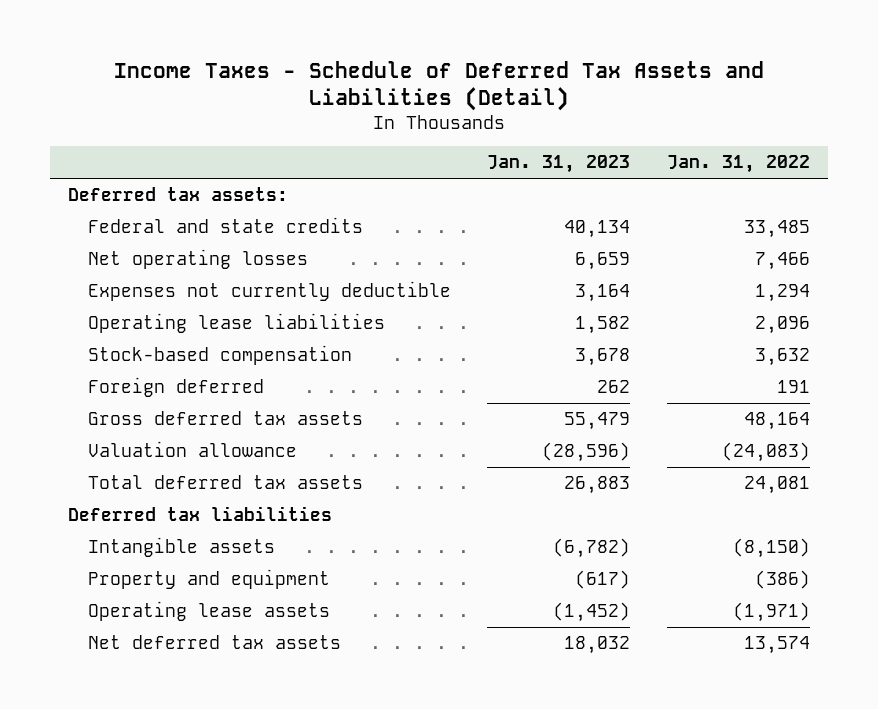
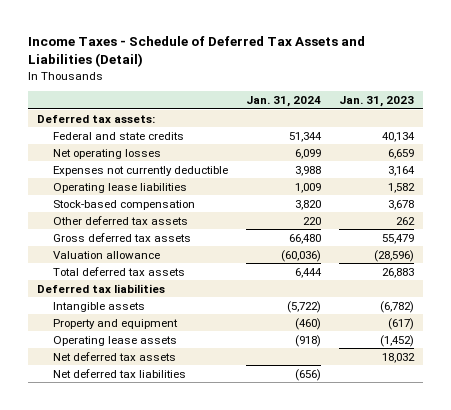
[666,155,810,174] Jan. 31, 2022 -> none
none -> [246,95,322,107] Jan. 31, 2024
[87,376,264,397] Foreign deferred -> [52,215,188,225] Other deferred tax assets
none -> [52,368,186,378] Net deferred tax liabilities

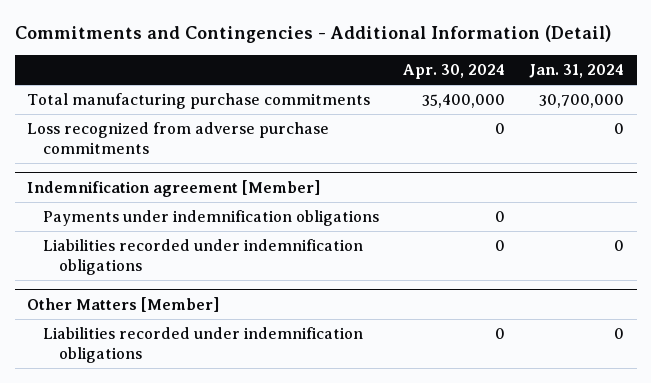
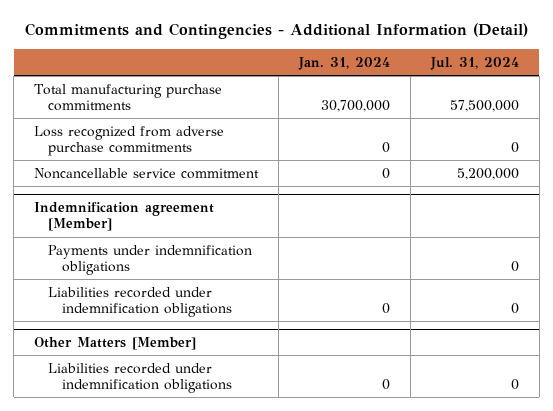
[403,63,506,79] Apr. 30, 2024 -> none
none -> [430,57,520,71] Jul. 31, 2024
none -> [34,167,260,179] Noncancellable service commitment

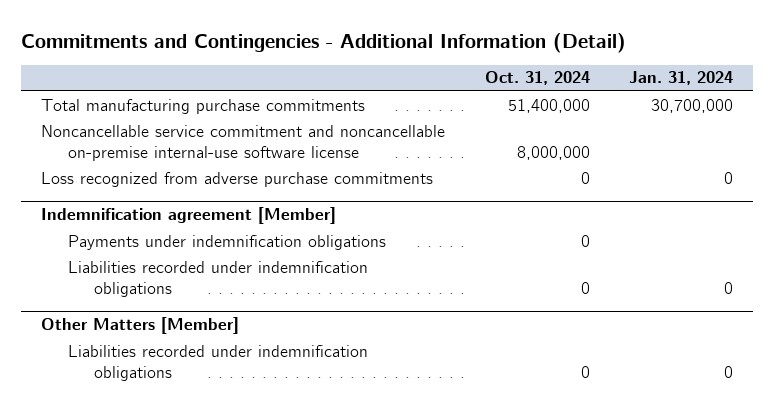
[430,57,520,71] Jul. 31, 2024 -> none
none -> [484,71,590,86] Oct. 31, 2024
none -> [41,124,446,161] Noncancellable service commitment and noncancellable on-premise internal-use software license
[34,167,260,179] Noncancellable service commitment -> none

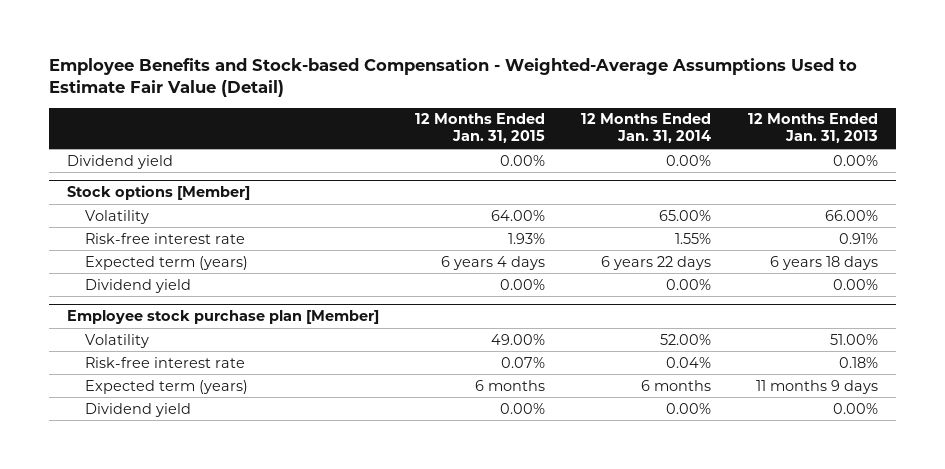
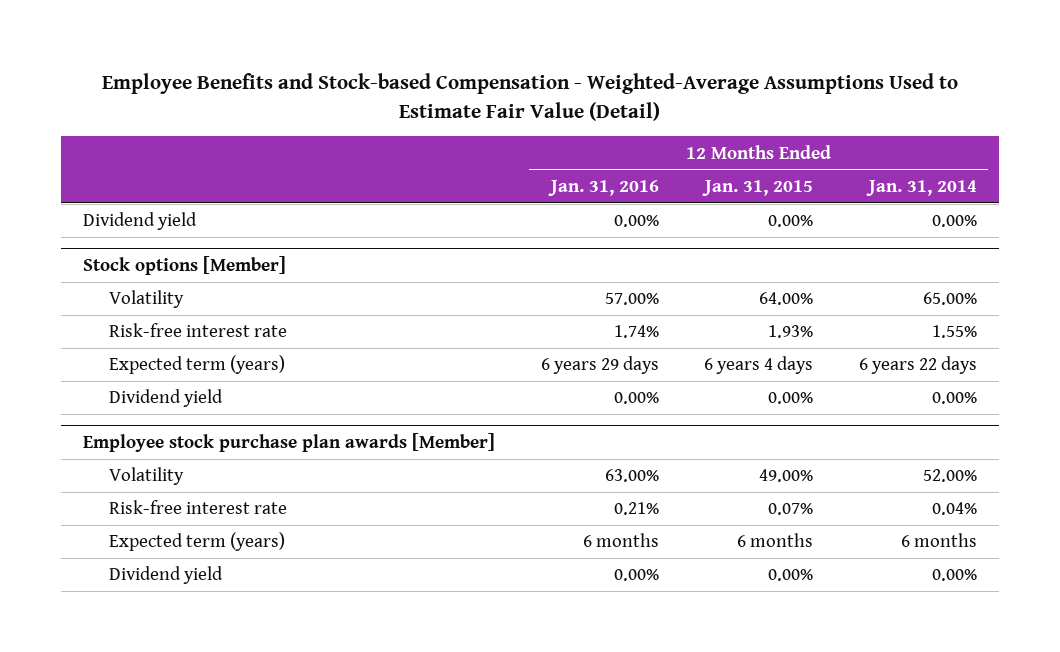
[747,113,878,144] 12 Months Ended Jan. 31, 2013 -> none
none -> [547,179,659,196] Jan. 31, 2016
[66,310,379,325] Employee stock purchase plan [Member] -> [83,433,496,453] Employee stock purchase plan awards [Member]

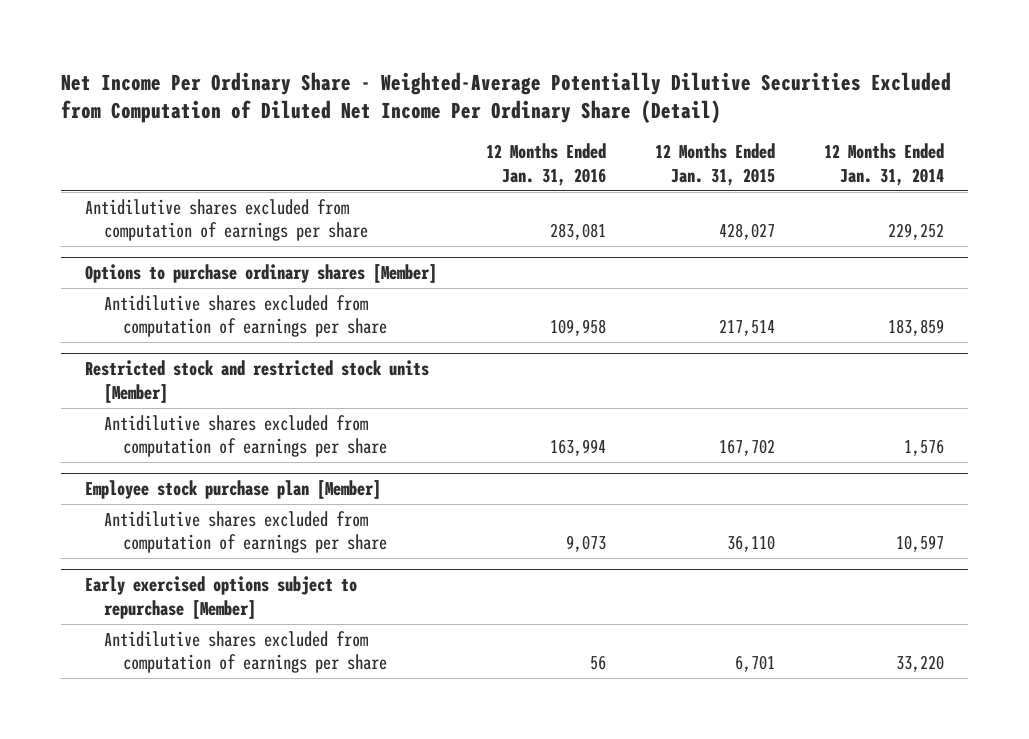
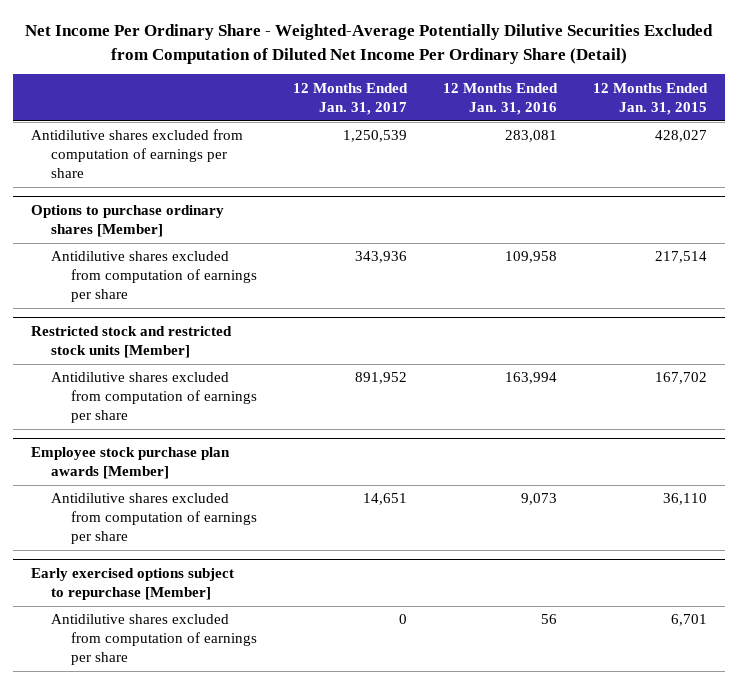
[823,143,944,187] 12 Months Ended Jan. 31, 2014 -> none
none -> [292,82,408,115] 12 Months Ended Jan. 31, 2017
[85,480,382,500] Employee stock purchase plan [Member] -> [31,446,231,479] Employee stock purchase plan awards [Member]

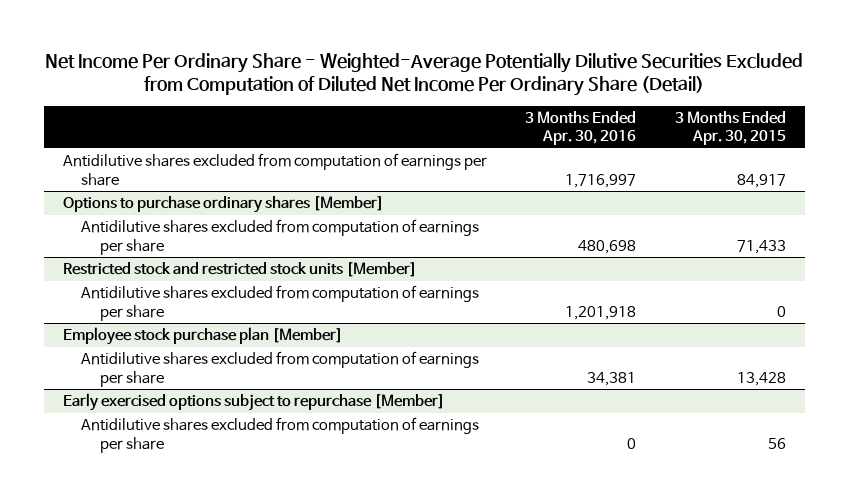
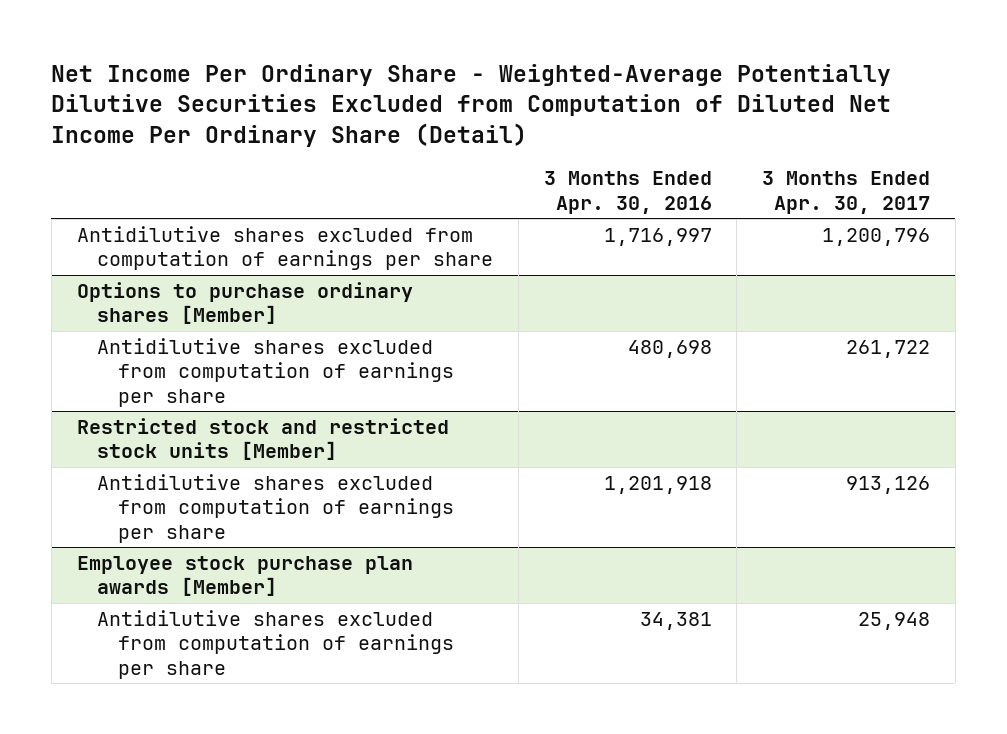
[674,110,786,146] 3 Months Ended Apr. 30, 2015 -> none
none -> [762,171,931,214] 3 Months Ended Apr. 30, 2017
[62,327,343,346] Employee stock purchase plan [Member] -> [76,556,413,597] Employee stock purchase plan awards [Member]
[62,393,445,412] Early exercised options subject to repurchase [Member] -> none
[81,417,480,453] Antidilutive shares excluded from computation of earnings per share -> none

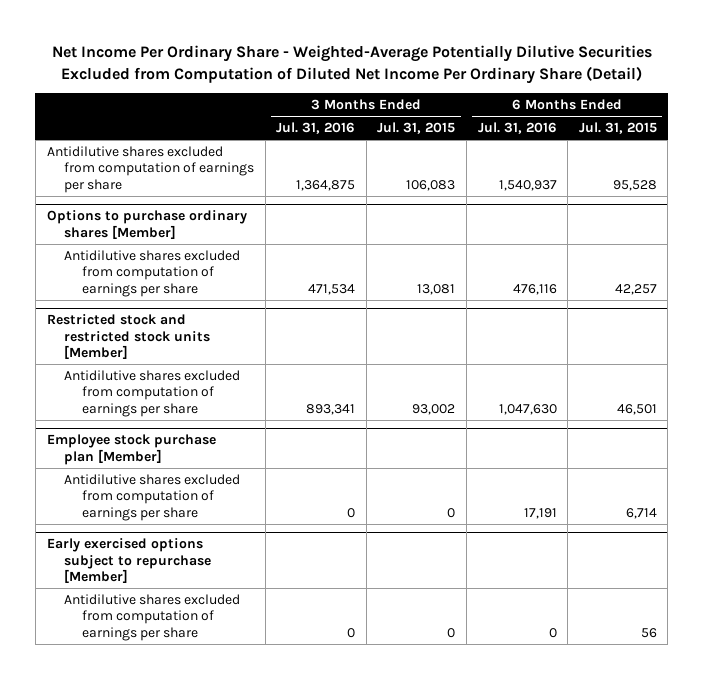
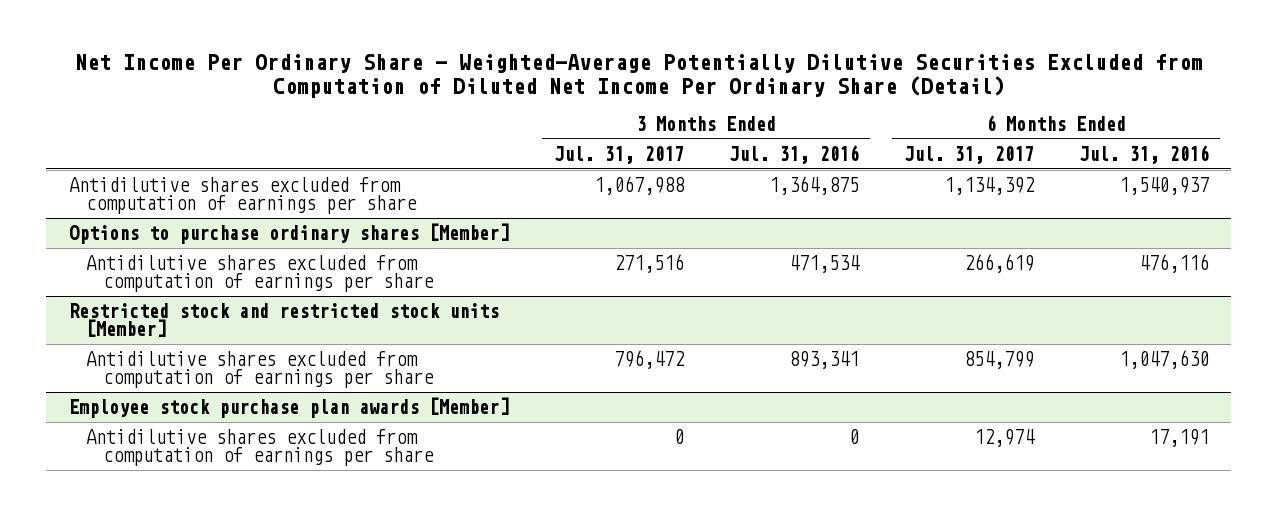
[377,122,456,135] Jul. 31, 2015 -> none
[578,122,657,135] Jul. 31, 2015 -> none
none -> [553,145,684,164] Jul. 31, 2017
none -> [903,145,1034,164] Jul. 31, 2017
[46,434,216,465] Employee stock purchase plan [Member] -> [68,396,509,418] Employee stock purchase plan awards [Member]
[46,538,212,584] Early exercised options subject to repurchase [Member] -> none
[64,593,241,641] Antidilutive shares excluded from computation of earnings per share -> none

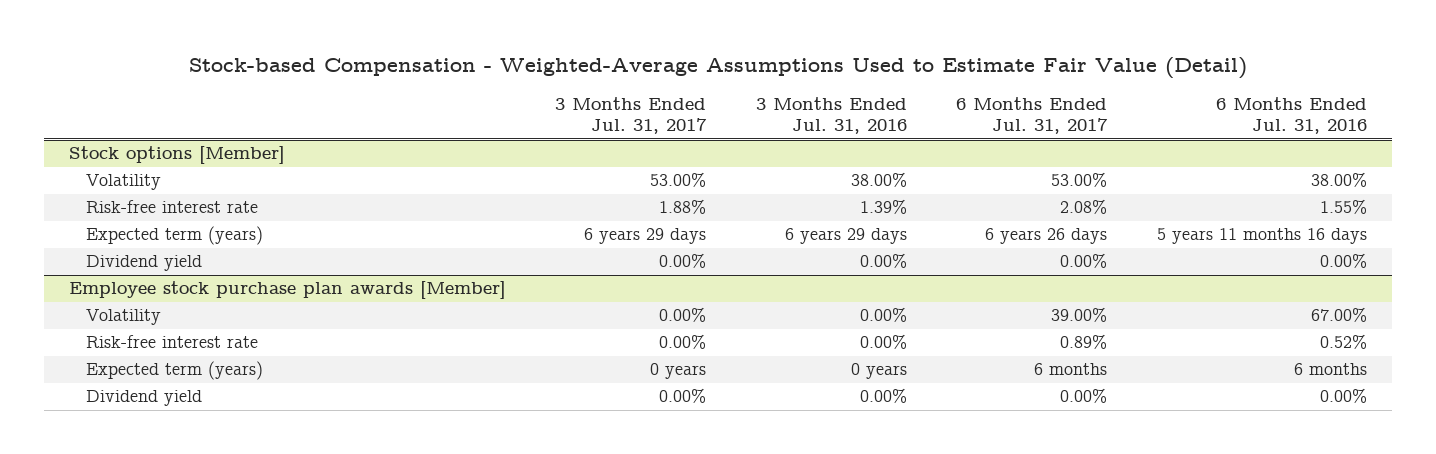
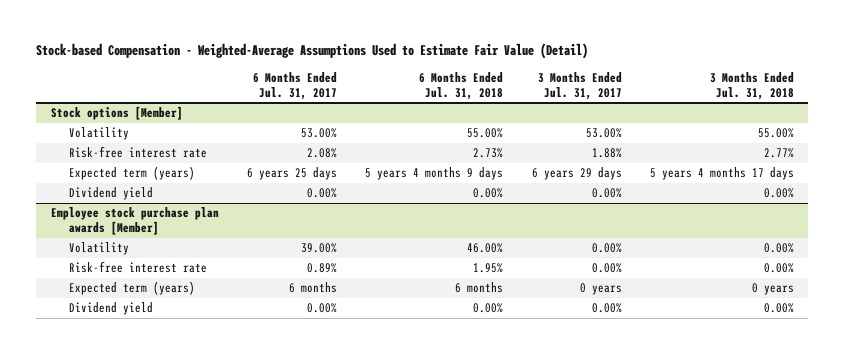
[755,96,907,135] 3 Months Ended Jul. 31, 2016 -> none
[1215,96,1367,135] 6 Months Ended Jul. 31, 2016 -> none
none -> [419,71,504,100] 6 Months Ended Jul. 31, 2018
none -> [710,71,795,100] 3 Months Ended Jul. 31, 2018
[985,228,1108,245] 6 years 26 days -> [246,167,337,181] 6 years 25 days

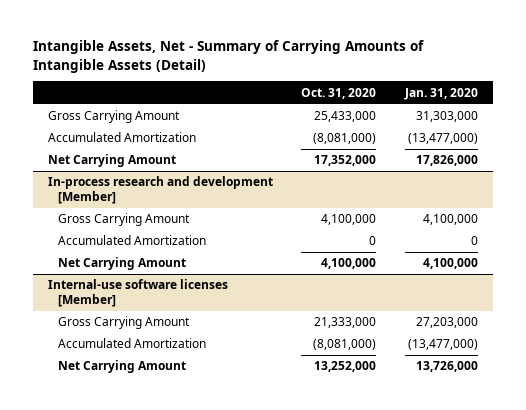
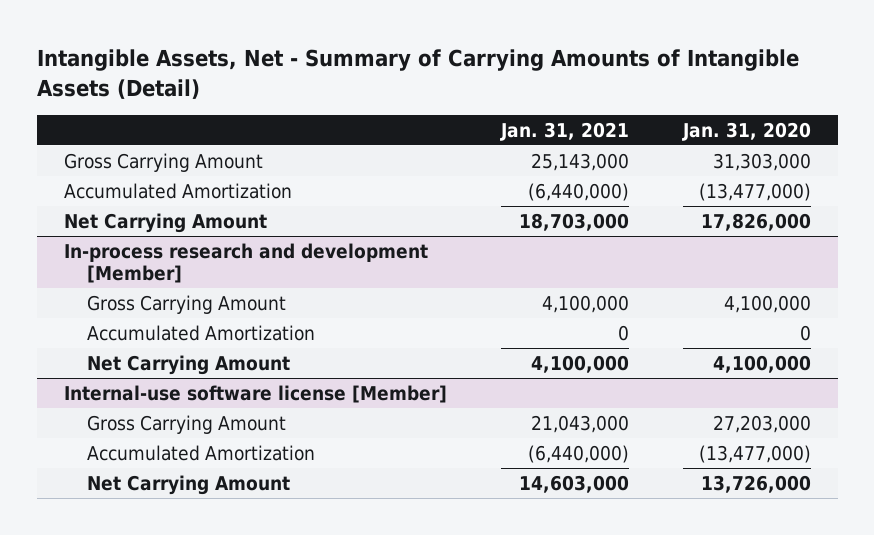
[301,87,377,99] Oct. 31, 2020 -> none
none -> [499,121,629,141] Jan. 31, 2021
[47,279,228,307] Internal-use software licenses [Member] -> [63,384,447,403] Internal-use software license [Member]

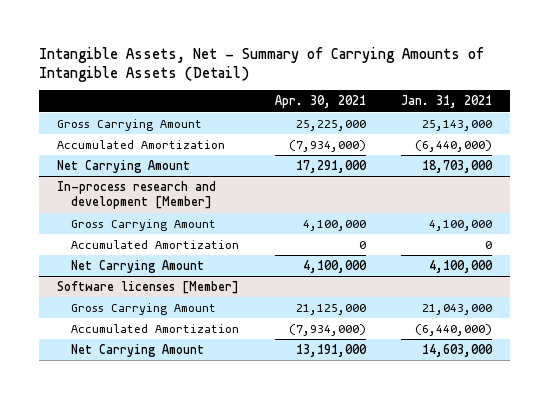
[681,121,811,141] Jan. 31, 2020 -> none
none -> [274,95,366,109] Apr. 30, 2021
[63,384,447,403] Internal-use software license [Member] -> [57,280,240,294] Software licenses [Member]

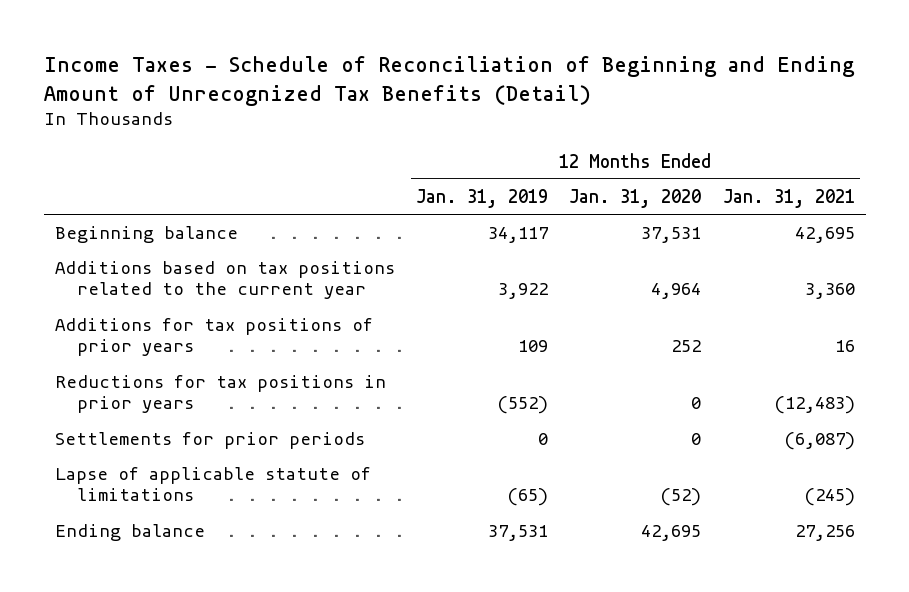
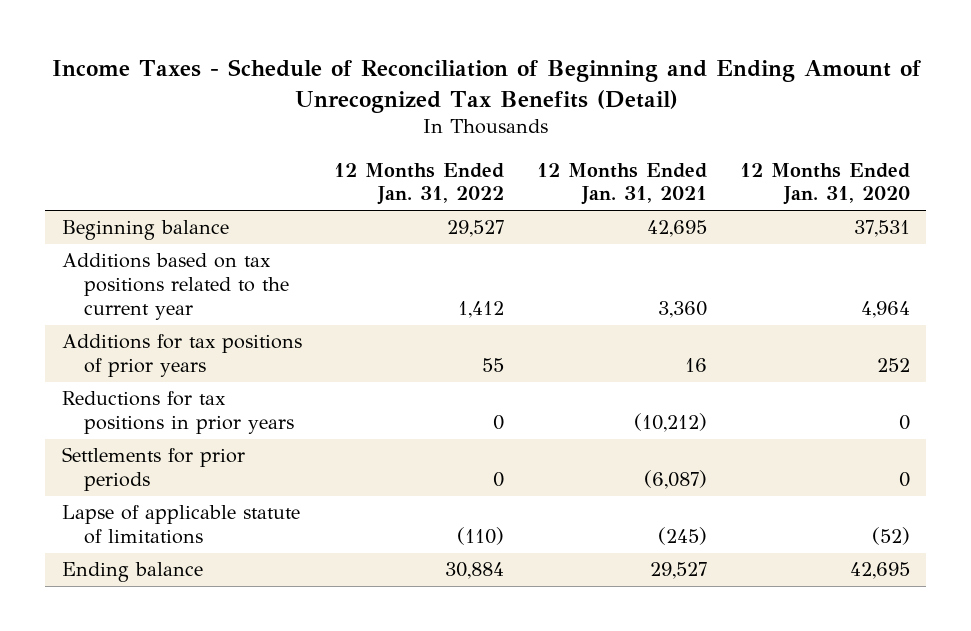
[415,188,548,208] Jan. 31, 2019 -> none
none -> [334,162,505,206] 12 Months Ended Jan. 31, 2022
[773,396,855,415] (12,483) -> [633,413,707,433] (10,212)
[794,525,855,542] 27,256 -> [649,562,707,580] 29,527

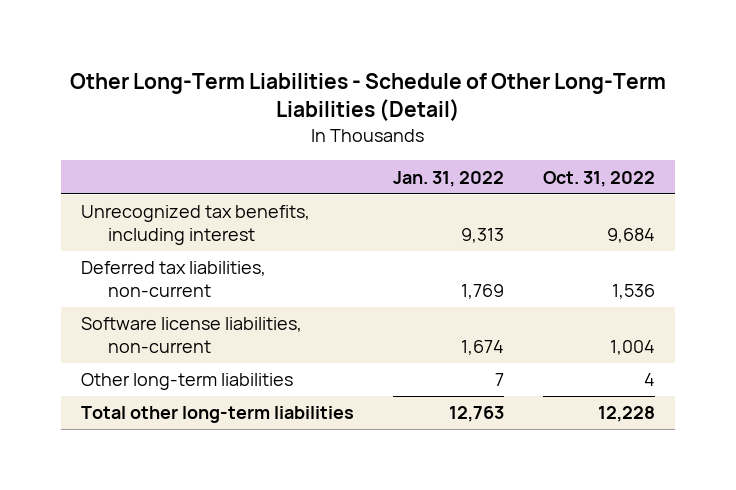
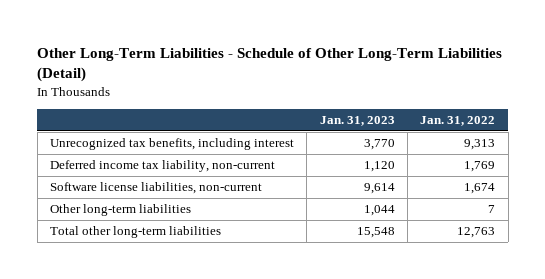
[543,170,656,187] Oct. 31, 2022 -> none
none -> [319,116,395,127] Jan. 31, 2023
[80,261,266,297] Deferred tax liabilities, non-current -> [49,160,275,173] Deferred income tax liability, non-current

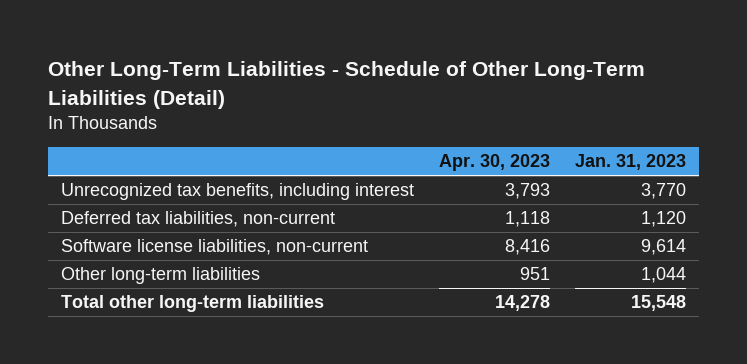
[420,116,496,127] Jan. 31, 2022 -> none
none -> [438,154,550,172] Apr. 30, 2023
[49,160,275,173] Deferred income tax liability, non-current -> [60,211,335,228] Deferred tax liabilities, non-current

